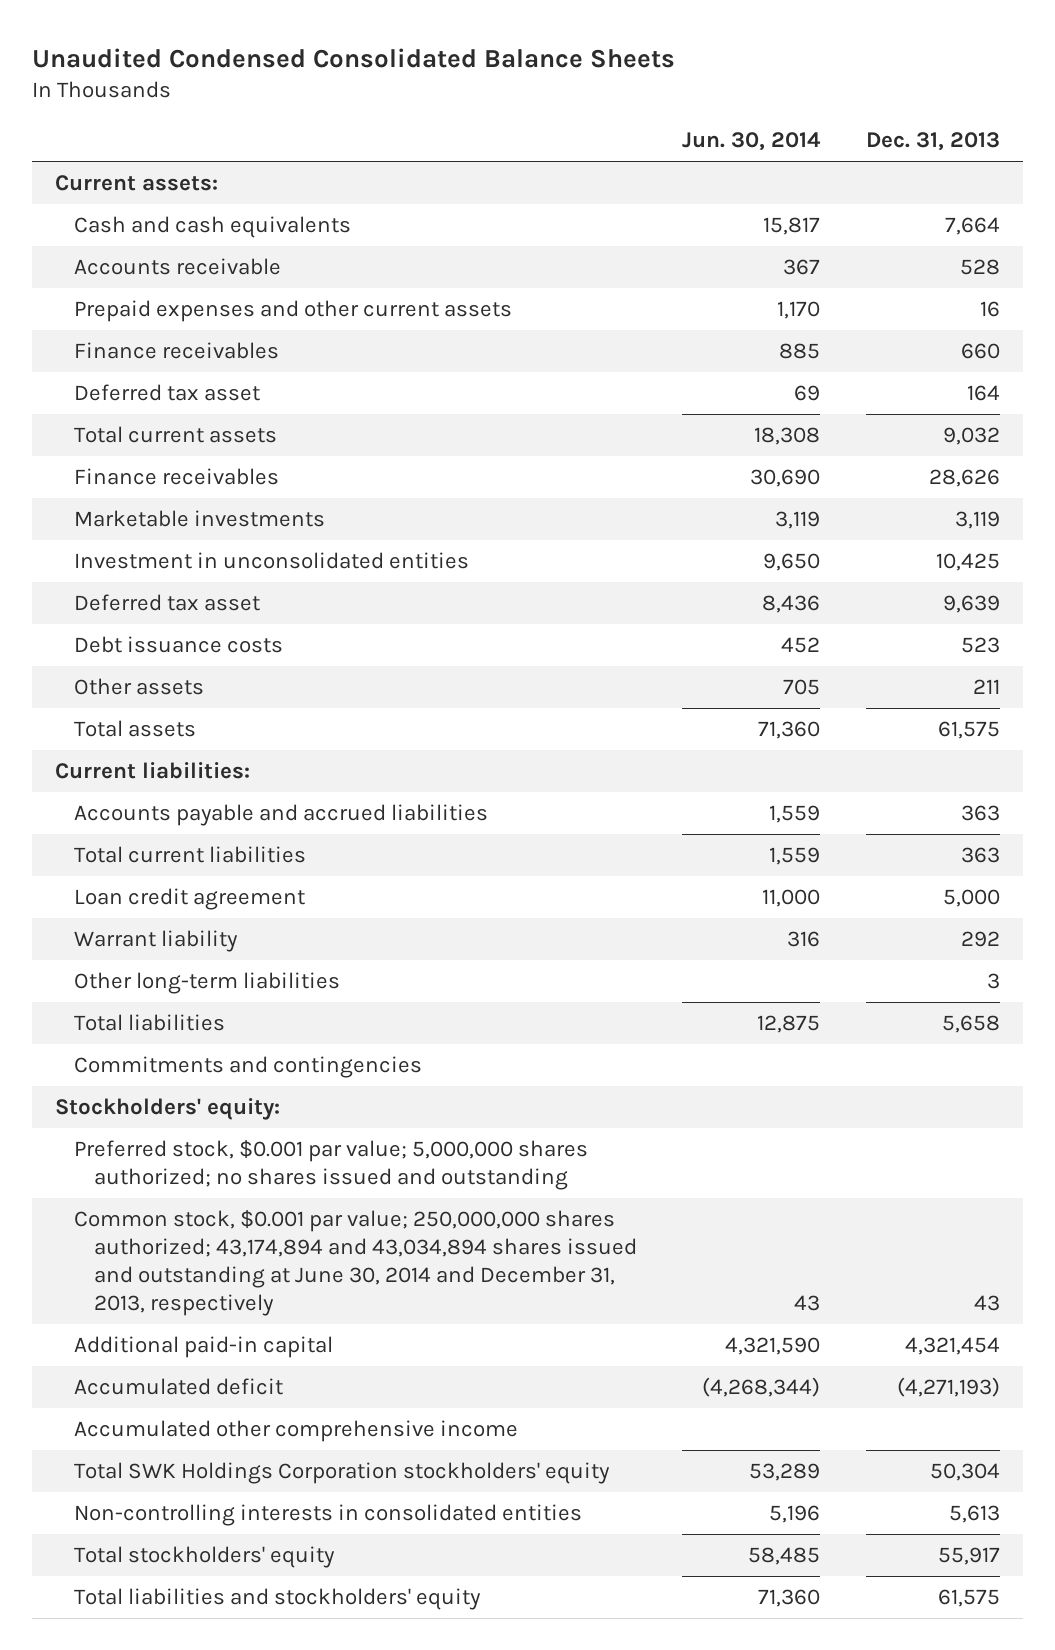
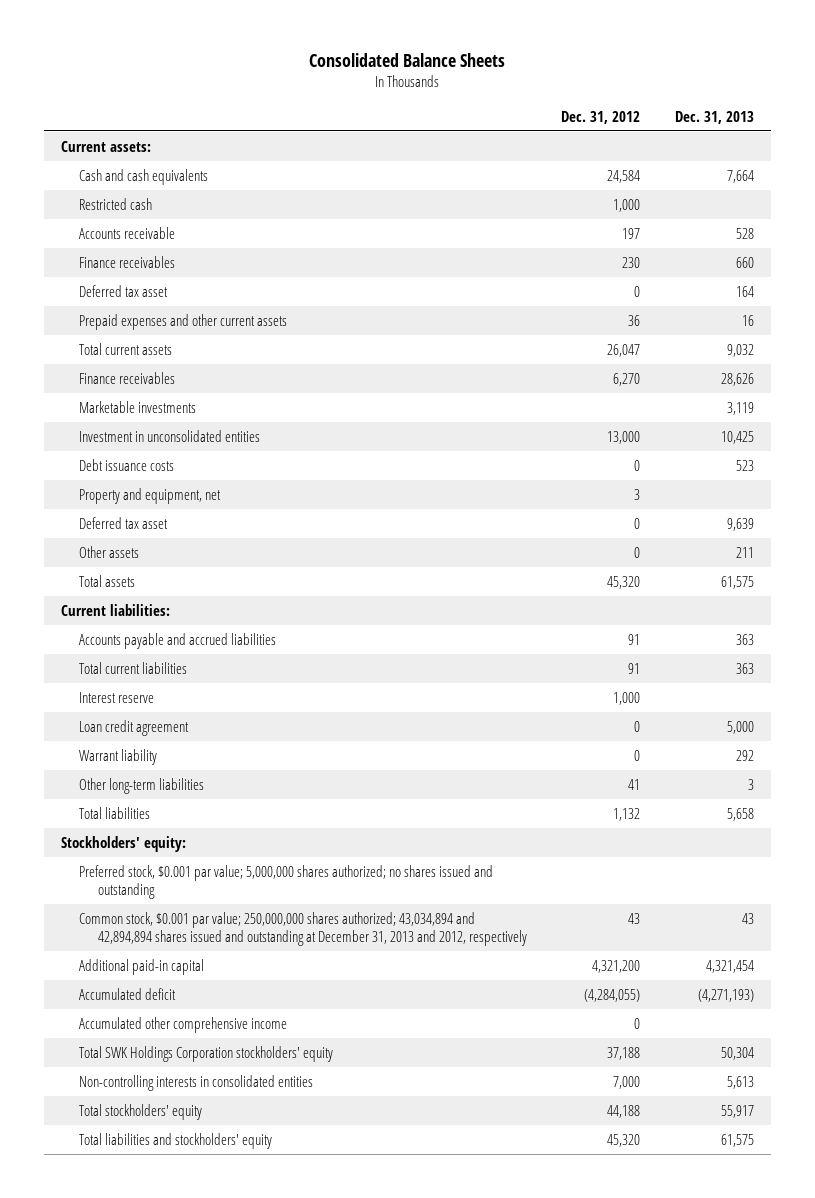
[32,47,676,68] Unaudited Condensed Consolidated Balance Sheets -> [309,52,506,67] Consolidated Balance Sheets
[682,132,822,152] Jun. 30, 2014 -> none
none -> [561,110,641,124] Dec. 31, 2012
none -> [79,197,153,210] Restricted cash
[74,299,513,322] Prepaid expenses and other current assets -> [79,313,288,330] Prepaid expenses and other current assets
none -> [79,487,222,504] Property and equipment, net
[74,593,261,611] Deferred tax asset -> [79,516,169,529] Deferred tax asset
none -> [79,691,155,703] Interest reserve
[74,1055,423,1078] Commitments and contingencies -> none
[74,1209,637,1316] Common stock, $0.001 par value; 250,000,000 shares authorized; 43,174,894 and 43,034,894 shares issued and outstanding at June 30, 2014 and December 31, 2013, respectively -> [79,911,527,947] Common stock, $0.001 par value; 250,000,000 shares authorized; 43,034,894 and 42,894,894 shares issued and outstanding at December 31, 2013 and 2012, respectively

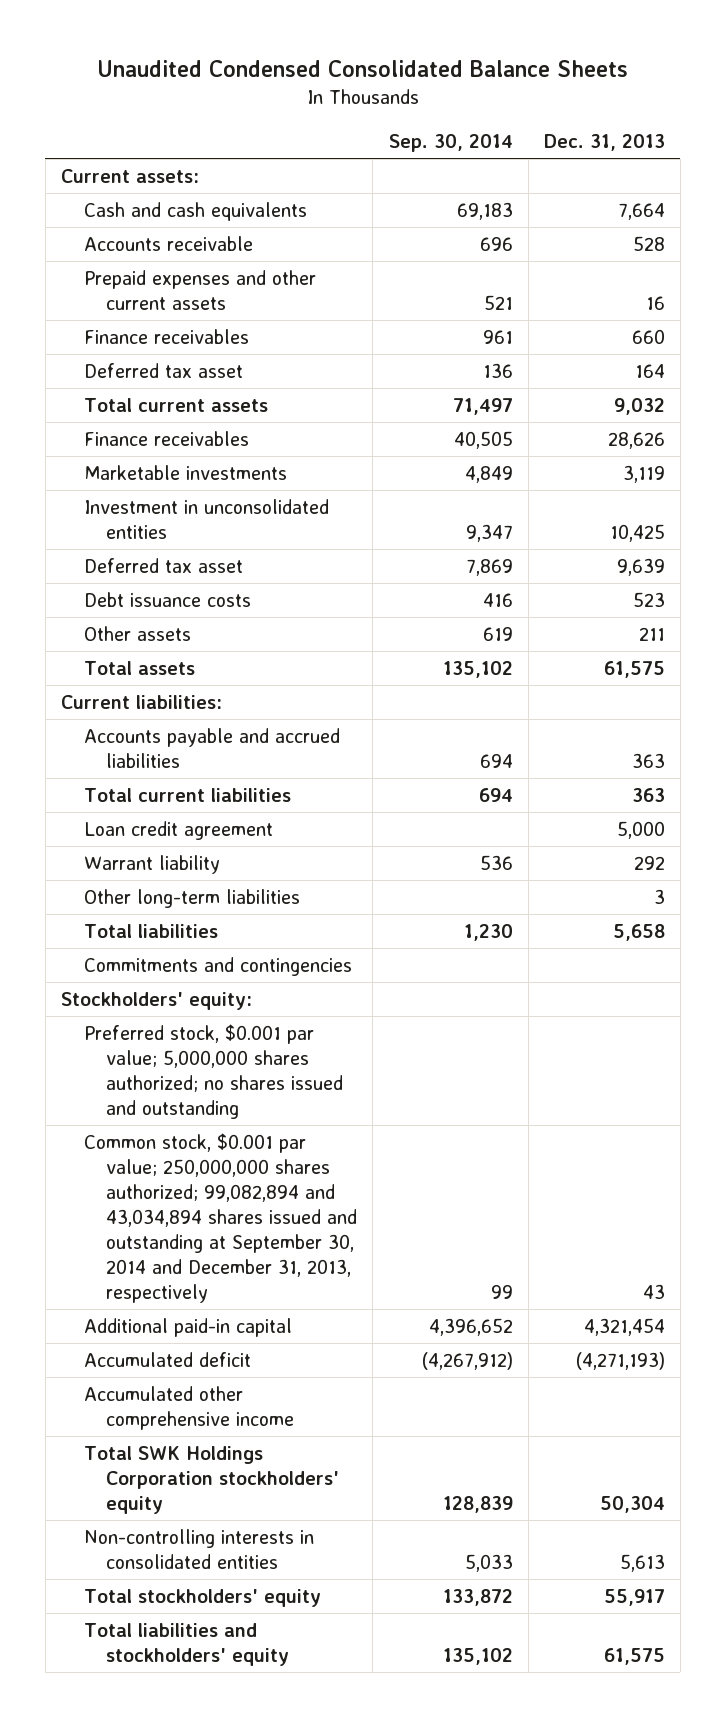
[309,52,506,67] Consolidated Balance Sheets -> [96,59,628,77] Unaudited Condensed Consolidated Balance Sheets
[561,110,641,124] Dec. 31, 2012 -> none
none -> [388,133,513,152] Sep. 30, 2014
[79,197,153,210] Restricted cash -> none
[79,313,288,330] Prepaid expenses and other current assets -> [83,269,316,310] Prepaid expenses and other current assets
[79,487,222,504] Property and equipment, net -> none
[79,458,175,471] Debt issuance costs -> [83,591,251,607] Debt issuance costs
[79,691,155,703] Interest reserve -> none
none -> [83,956,352,976] Commitments and contingencies
[79,911,527,947] Common stock, $0.001 par value; 250,000,000 shares authorized; 43,034,894 and 42,894,894 shares issued and outstanding at December 31, 2013 and 2012, respectively -> [83,1132,358,1304] Common stock, $0.001 par value; 250,000,000 shares authorized; 99,082,894 and 43,034,894 shares issued and outstanding at September 30, 2014 and December 31, 2013, respectively

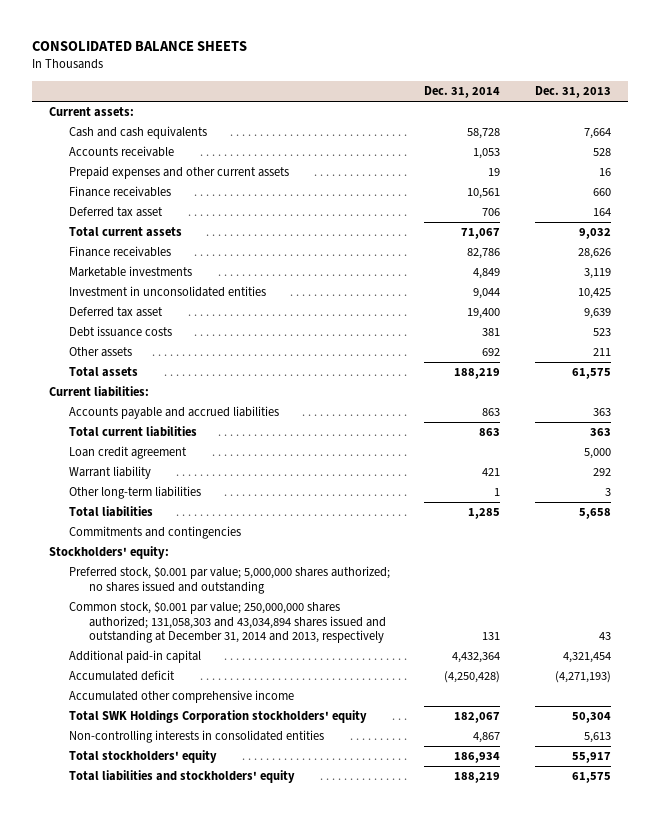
[96,59,628,77] Unaudited Condensed Consolidated Balance Sheets -> [32,41,248,52] CONSOLIDATED BALANCE SHEETS
[388,133,513,152] Sep. 30, 2014 -> none
none -> [424,86,501,99] Dec. 31, 2014
[83,1132,358,1304] Common stock, $0.001 par value; 250,000,000 shares authorized; 99,082,894 and 43,034,894 shares issued and outstanding at September 30, 2014 and December 31, 2013, respectively -> [69,601,386,644] Common stock, $0.001 par value; 250,000,000 shares authorized; 131,058,303 and 43,034,894 shares issued and outstanding at December 31, 2014 and 2013, respectively

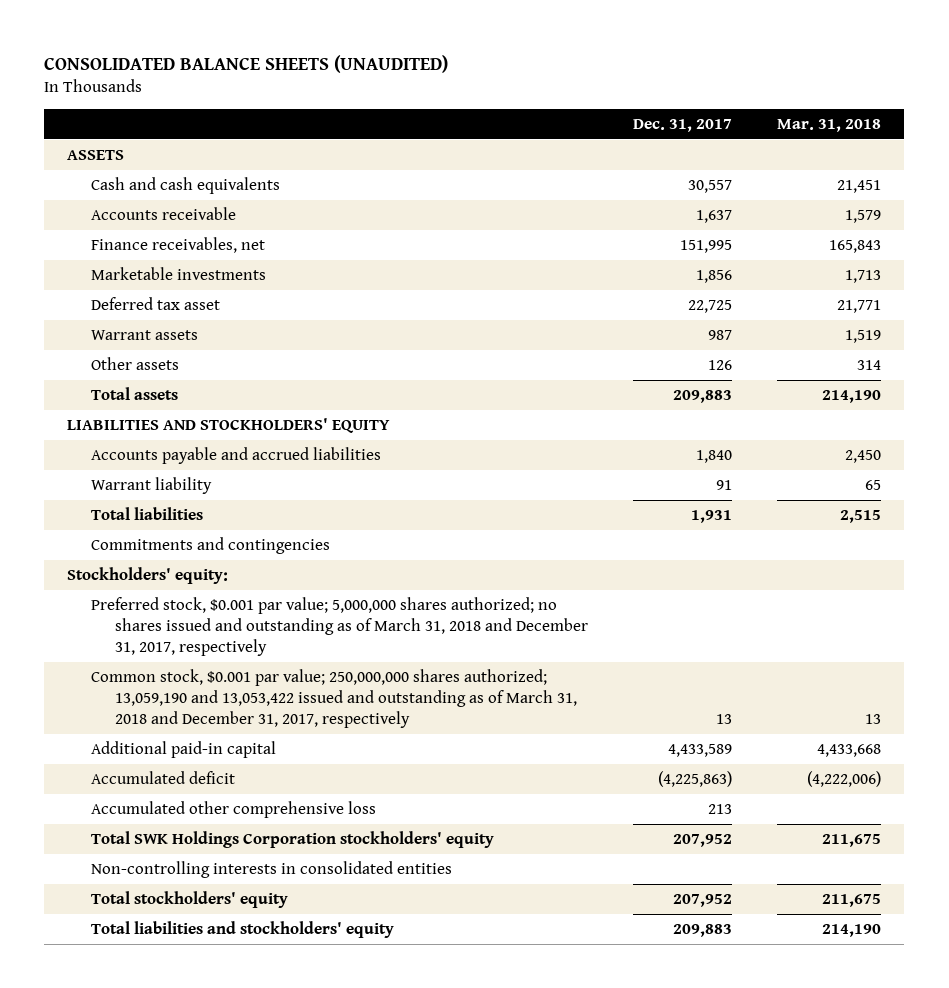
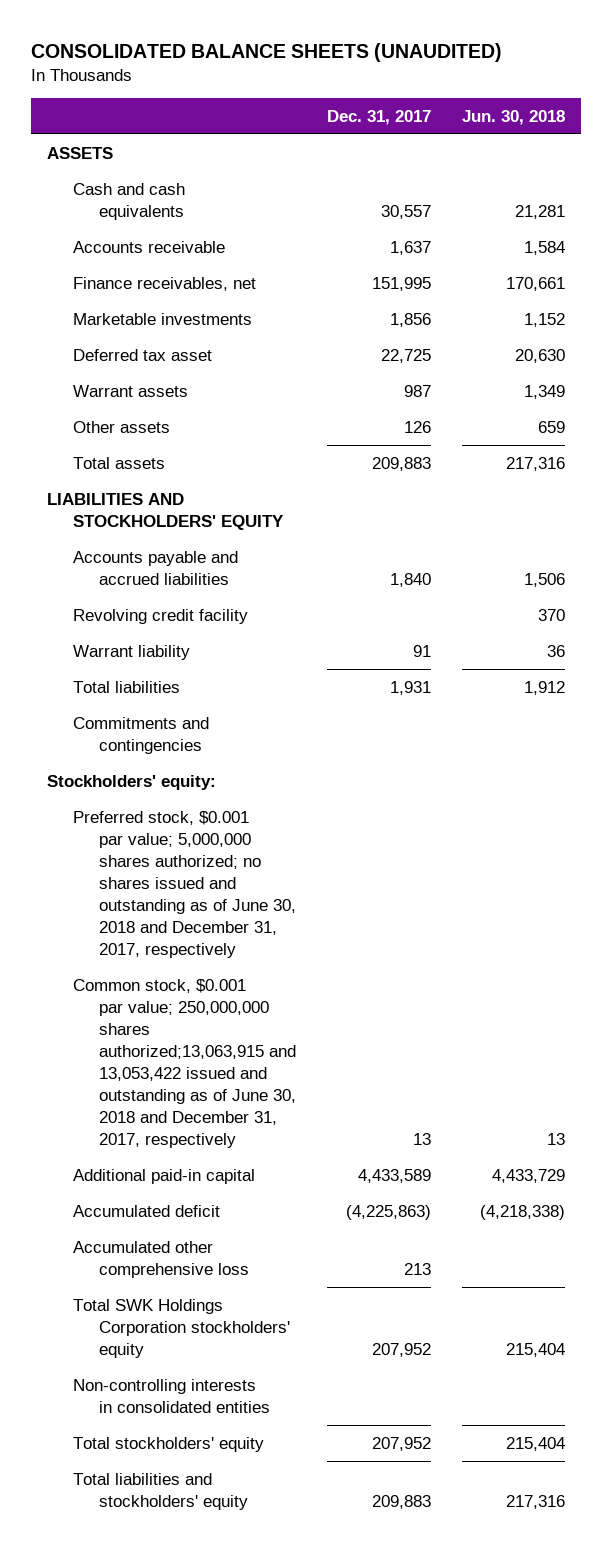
[777,119,882,133] Mar. 31, 2018 -> none
none -> [462,109,566,125] Jun. 30, 2018
none -> [73,608,249,624] Revolving credit facility
[90,597,588,657] Preferred stock, $0.001 par value; 5,000,000 shares authorized; no shares issued and outstanding as of March 31, 2018 and December 31, 2017, respectively -> [73,810,297,959] Preferred stock, $0.001 par value; 5,000,000 shares authorized; no shares issued and outstanding as of June 30, 2018 and December 31, 2017, respectively
[90,669,577,729] Common stock, $0.001 par value; 250,000,000 shares authorized; 13,059,190 and 13,053,422 issued and outstanding as of March 31, 2018 and December 31, 2017, respectively -> [73,978,297,1149] Common stock, $0.001 par value; 250,000,000 shares authorized;13,063,915 and 13,053,422 issued and outstanding as of June 30, 2018 and December 31, 2017, respectively

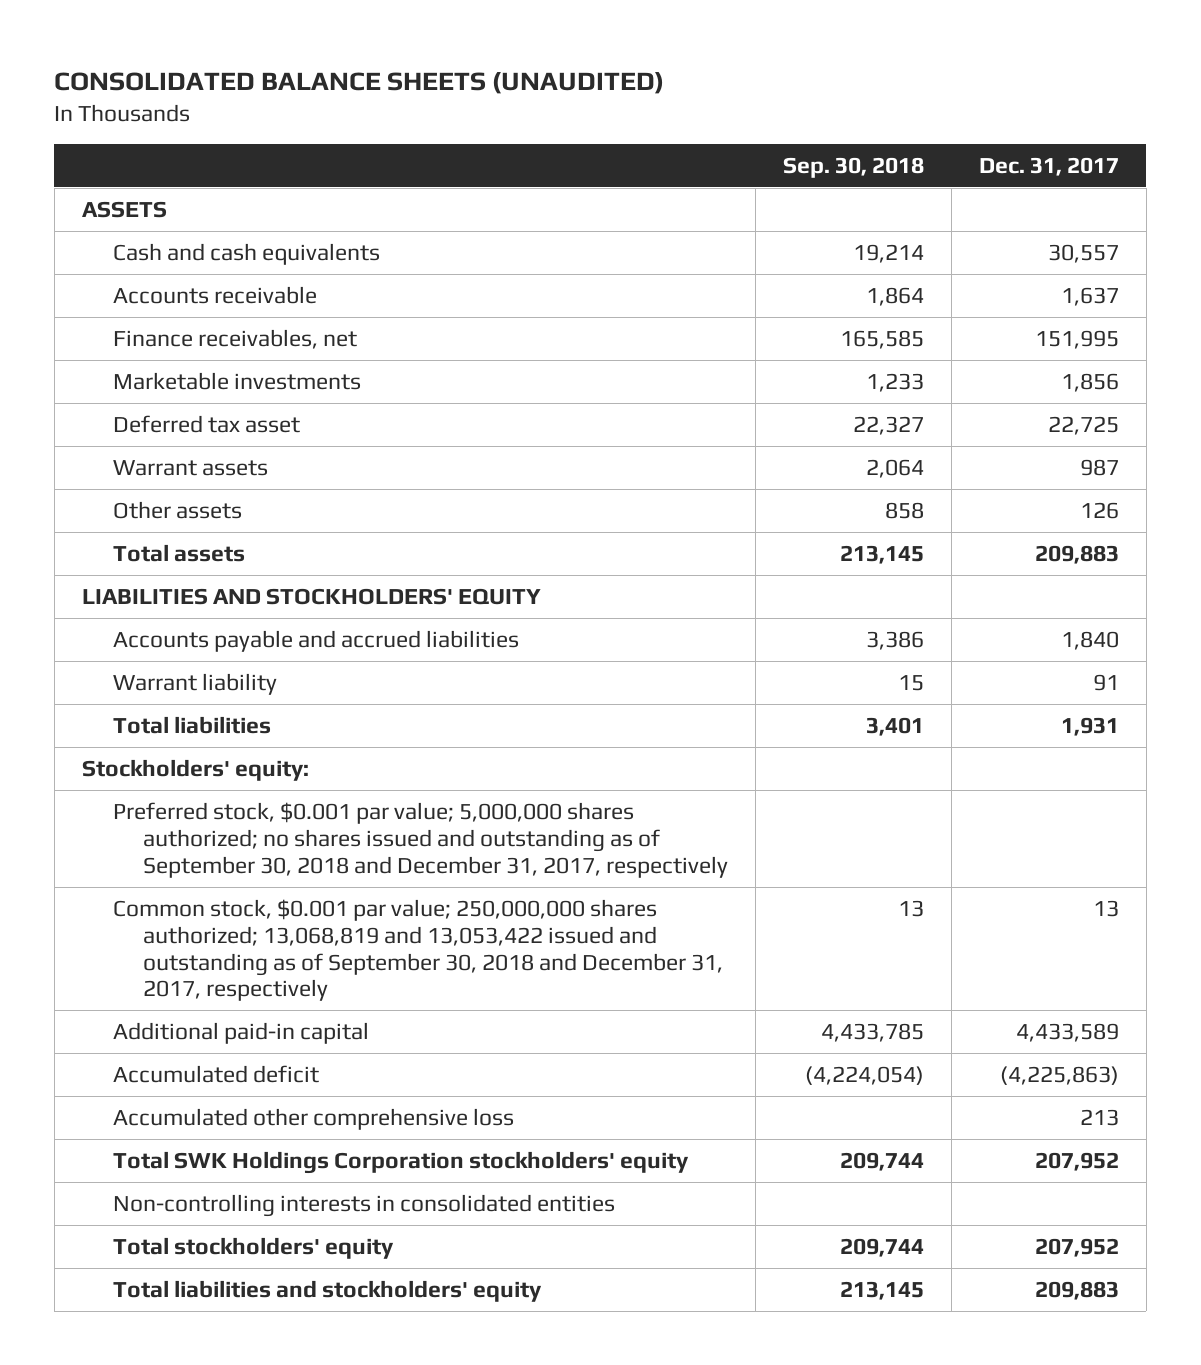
[462,109,566,125] Jun. 30, 2018 -> none
none -> [783,156,925,178] Sep. 30, 2018
[73,608,249,624] Revolving credit facility -> none
[73,716,210,754] Commitments and contingencies -> none
[73,810,297,959] Preferred stock, $0.001 par value; 5,000,000 shares authorized; no shares issued and outstanding as of June 30, 2018 and December 31, 2017, respectively -> [112,801,729,878] Preferred stock, $0.001 par value; 5,000,000 shares authorized; no shares issued and outstanding as of September 30, 2018 and December 31, 2017, respectively
[73,978,297,1149] Common stock, $0.001 par value; 250,000,000 shares authorized;13,063,915 and 13,053,422 issued and outstanding as of June 30, 2018 and December 31, 2017, respectively -> [112,898,724,1002] Common stock, $0.001 par value; 250,000,000 shares authorized; 13,068,819 and 13,053,422 issued and outstanding as of September 30, 2018 and December 31, 2017, respectively

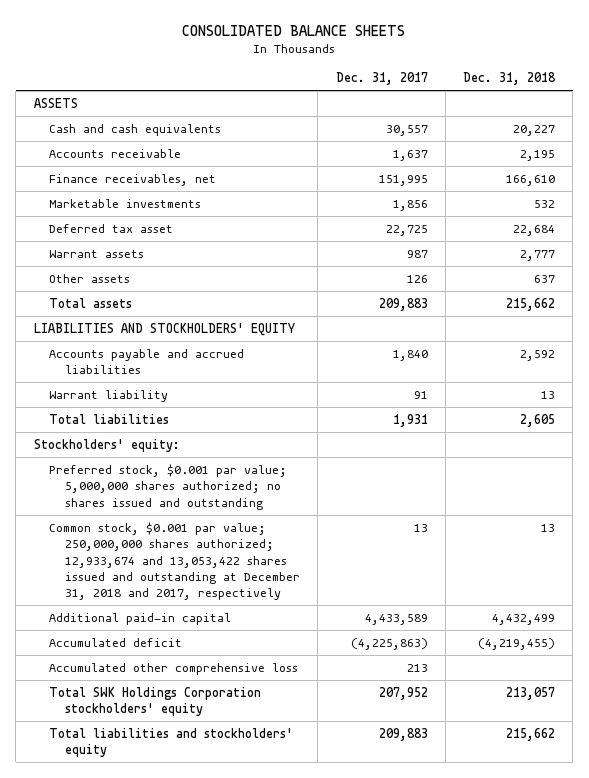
[54,71,665,94] CONSOLIDATED BALANCE SHEETS (UNAUDITED) -> [182,24,406,36] CONSOLIDATED BALANCE SHEETS
[783,156,925,178] Sep. 30, 2018 -> none
none -> [462,72,556,86] Dec. 31, 2018
[112,801,729,878] Preferred stock, $0.001 par value; 5,000,000 shares authorized; no shares issued and outstanding as of September 30, 2018 and December 31, 2017, respectively -> [49,463,288,510] Preferred stock, $0.001 par value; 5,000,000 shares authorized; no shares issued and outstanding
[112,898,724,1002] Common stock, $0.001 par value; 250,000,000 shares authorized; 13,068,819 and 13,053,422 issued and outstanding as of September 30, 2018 and December 31, 2017, respectively -> [49,521,301,601] Common stock, $0.001 par value; 250,000,000 shares authorized; 12,933,674 and 13,053,422 shares issued and outstanding at December 31, 2018 and 2017, respectively
[112,1193,615,1217] Non-controlling interests in consolidated entities -> none
[112,1236,394,1259] Total stockholders' equity -> none

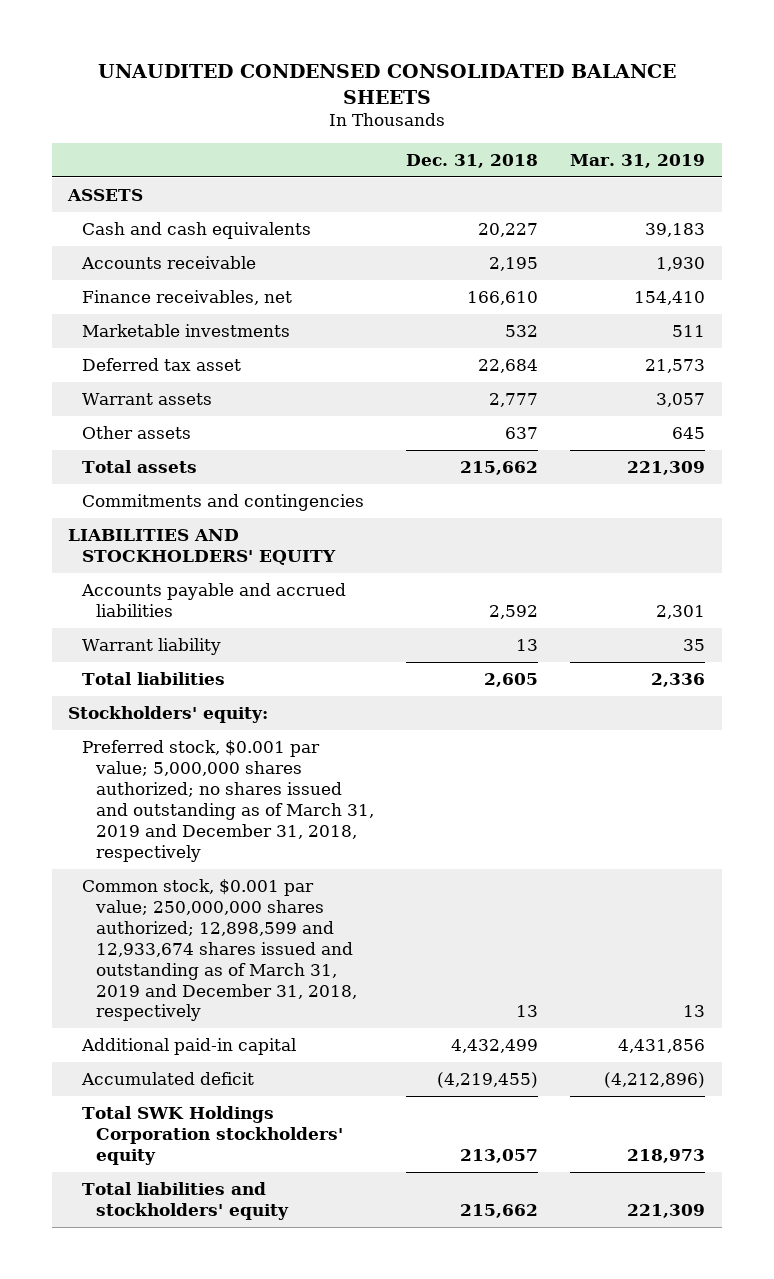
[182,24,406,36] CONSOLIDATED BALANCE SHEETS -> [97,63,676,104] UNAUDITED CONDENSED CONSOLIDATED BALANCE SHEETS
[335,72,428,86] Dec. 31, 2017 -> none
none -> [570,153,706,168] Mar. 31, 2019
none -> [82,494,365,512] Commitments and contingencies
[49,463,288,510] Preferred stock, $0.001 par value; 5,000,000 shares authorized; no shares issued and outstanding -> [82,740,374,862] Preferred stock, $0.001 par value; 5,000,000 shares authorized; no shares issued and outstanding as of March 31, 2019 and December 31, 2018, respectively
[49,521,301,601] Common stock, $0.001 par value; 250,000,000 shares authorized; 12,933,674 and 13,053,422 shares issued and outstanding at December 31, 2018 and 2017, respectively -> [82,879,357,1022] Common stock, $0.001 par value; 250,000,000 shares authorized; 12,898,599 and 12,933,674 shares issued and outstanding as of March 31, 2019 and December 31, 2018, respectively
[49,662,299,675] Accumulated other comprehensive loss -> none

